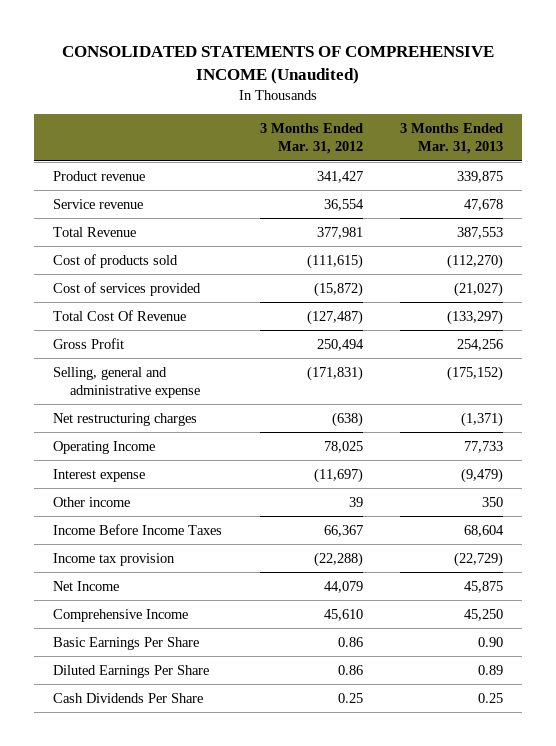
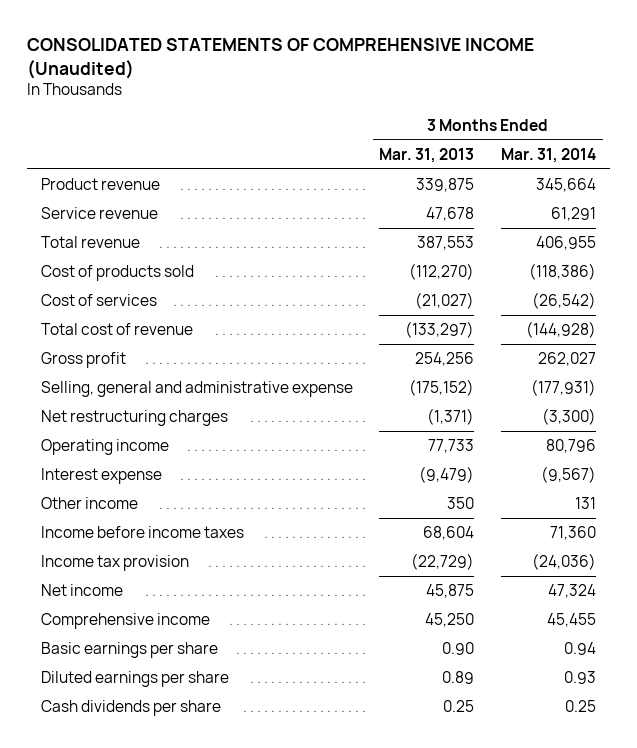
[259,123,363,155] 3 Months Ended Mar. 31, 2012 -> none
none -> [501,147,597,163] Mar. 31, 2014
[52,226,136,237] Total Revenue -> [40,236,140,249] Total revenue
[52,281,201,296] Cost of services provided -> [40,294,157,307] Cost of services
[52,309,186,321] Total Cost Of Revenue -> [40,323,193,336] Total cost of revenue
[52,337,124,349] Gross Profit -> [40,352,126,369] Gross profit
[52,440,155,454] Operating Income -> [40,439,169,456] Operating income
[52,523,222,535] Income Before Income Taxes -> [40,526,244,539] Income before income taxes
[52,580,119,591] Net Income -> [40,584,123,597] Net income
[52,608,188,622] Comprehensive Income -> [40,613,210,630] Comprehensive income
[52,636,199,650] Basic Earnings Per Share -> [40,642,218,659] Basic earnings per share
[52,664,209,678] Diluted Earnings Per Share -> [40,671,229,688] Diluted earnings per share
[52,692,203,703] Cash Dividends Per Share -> [40,700,221,717] Cash dividends per share

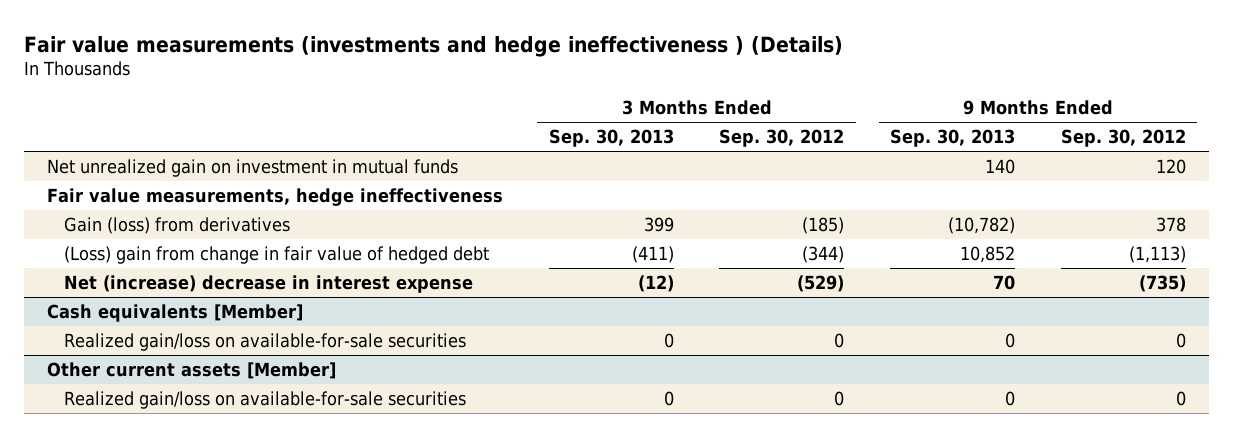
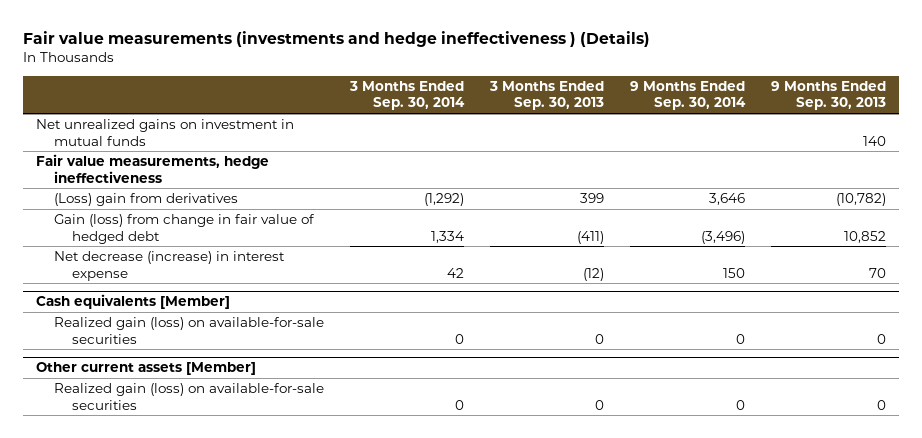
[719,129,845,148] Sep. 30, 2012 -> none
[1060,129,1186,148] Sep. 30, 2012 -> none
none -> [349,80,466,111] 3 Months Ended Sep. 30, 2014
none -> [630,80,747,111] 9 Months Ended Sep. 30, 2014
[46,159,458,178] Net unrealized gain on investment in mutual funds -> [36,119,295,146] Net unrealized gains on investment in mutual funds
[63,217,290,235] Gain (loss) from derivatives -> [54,193,239,207] (Loss) gain from derivatives
[63,246,489,265] (Loss) gain from change in fair value of hedged debt -> [54,214,316,244] Gain (loss) from change in fair value of hedged debt
[63,275,473,294] Net (increase) decrease in interest expense -> [54,251,286,281] Net decrease (increase) in interest expense
[63,333,466,352] Realized gain/loss on available-for-sale securities -> [54,317,325,344] Realized gain (loss) on available-for-sale securities
[63,391,466,410] Realized gain/loss on available-for-sale securities -> [54,383,325,410] Realized gain (loss) on available-for-sale securities

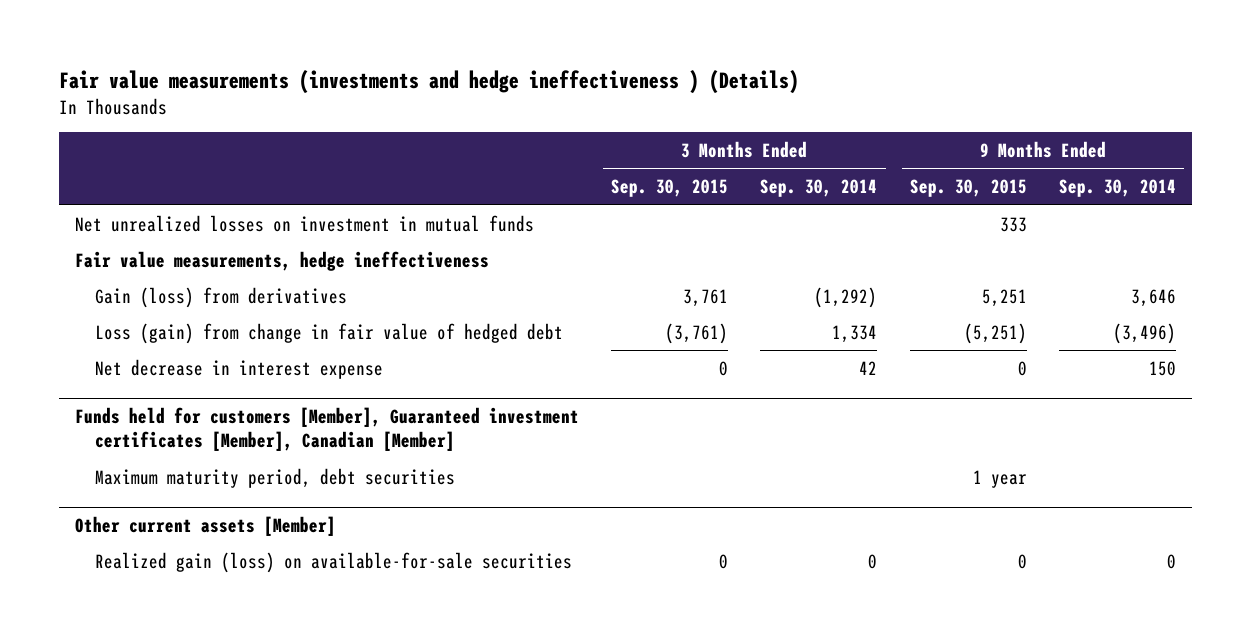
[489,80,605,111] 3 Months Ended Sep. 30, 2013 -> none
[770,80,886,111] 9 Months Ended Sep. 30, 2013 -> none
none -> [611,179,729,198] Sep. 30, 2015
none -> [909,179,1027,198] Sep. 30, 2015
[36,119,295,146] Net unrealized gains on investment in mutual funds -> [74,214,534,232] Net unrealized losses on investment in mutual funds
[36,294,231,310] Cash equivalents [Member] -> none
[54,317,325,344] Realized gain (loss) on available-for-sale securities -> none
[54,193,239,207] (Loss) gain from derivatives -> [95,286,348,308] Gain (loss) from derivatives
[54,214,316,244] Gain (loss) from change in fair value of hedged debt -> [95,322,564,344] Loss (gain) from change in fair value of hedged debt
[54,251,286,281] Net decrease (increase) in interest expense -> [95,358,384,379] Net decrease in interest expense
none -> [74,406,579,452] Funds held for customers [Member], Guaranteed investment certificates [Member], Canadian [Member]
none -> [95,467,456,488] Maximum maturity period, debt securities

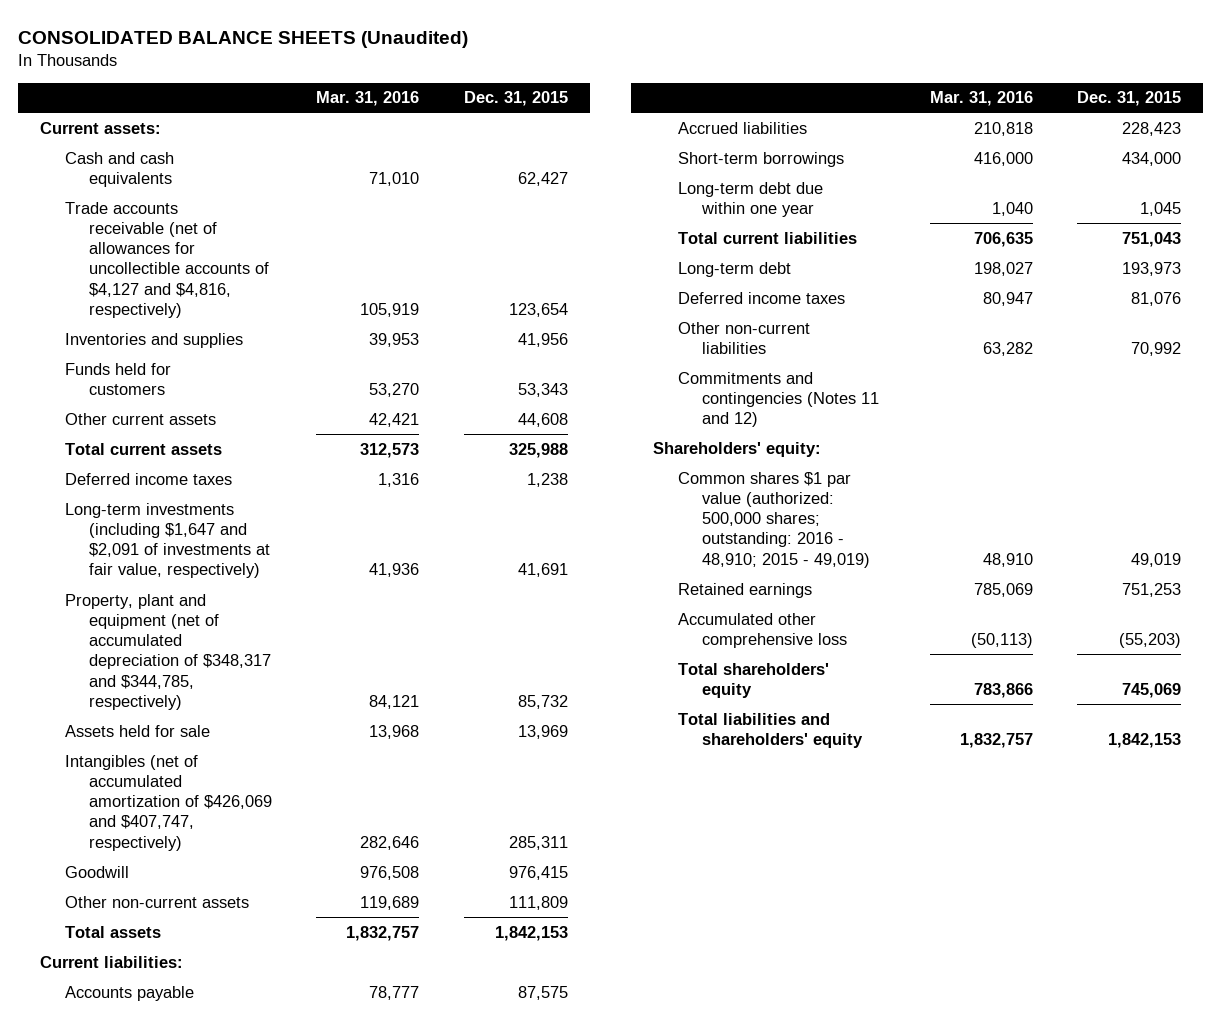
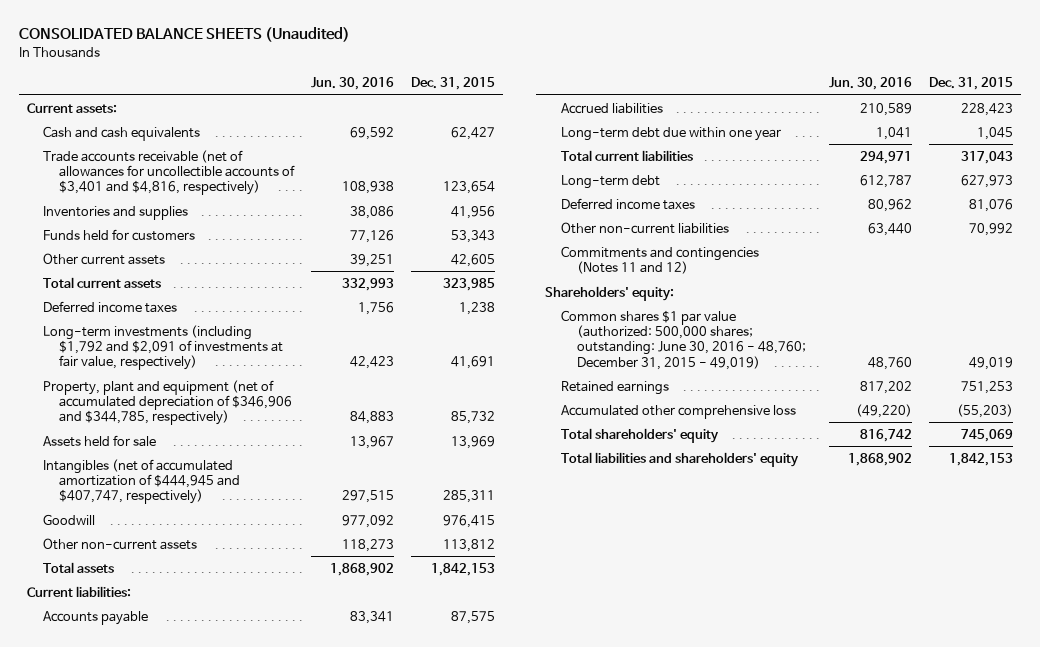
[316,91,420,107] Mar. 31, 2016 -> none
none -> [311,77,395,91] Jun. 30, 2016
[64,201,270,319] Trade accounts receivable (net of allowances for uncollectible accounts of $4,127 and $4,816, respectively) -> [43,149,296,196] Trade accounts receivable (net of allowances for uncollectible accounts of $3,401 and $4,816, respectively)
[517,412,568,427] 44,608 -> [450,253,495,267] 42,605
[508,442,568,458] 325,988 -> [442,277,495,291] 323,985
[64,502,271,579] Long-term investments (including $1,647 and $2,091 of investments at fair value, respectively) -> [43,324,284,371] Long-term investments (including $1,792 and $2,091 of investments at fair value, respectively)
[64,593,272,711] Property, plant and equipment (net of accumulated depreciation of $348,317 and $344,785, respectively) -> [43,379,293,426] Property, plant and equipment (net of accumulated depreciation of $346,906 and $344,785, respectively)
[64,754,273,851] Intangibles (net of accumulated amortization of $426,069 and $407,747, respectively) -> [43,458,241,505] Intangibles (net of accumulated amortization of $444,945 and $407,747, respectively)
[508,895,568,910] 111,809 -> [442,538,495,552] 113,812
[677,151,844,167] Short-term borrowings -> none
[1121,231,1181,247] 751,043 -> [960,150,1013,164] 317,043
[1121,261,1181,276] 193,973 -> [960,174,1013,188] 627,973
[677,471,871,568] Common shares $1 par value (authorized: 500,000 shares; outstanding: 2016 - 48,910; 2015 - 49,019) -> [560,309,806,370] Common shares $1 par value (authorized: 500,000 shares; outstanding: June 30, 2016 - 48,760; December 31, 2015 - 49,019)

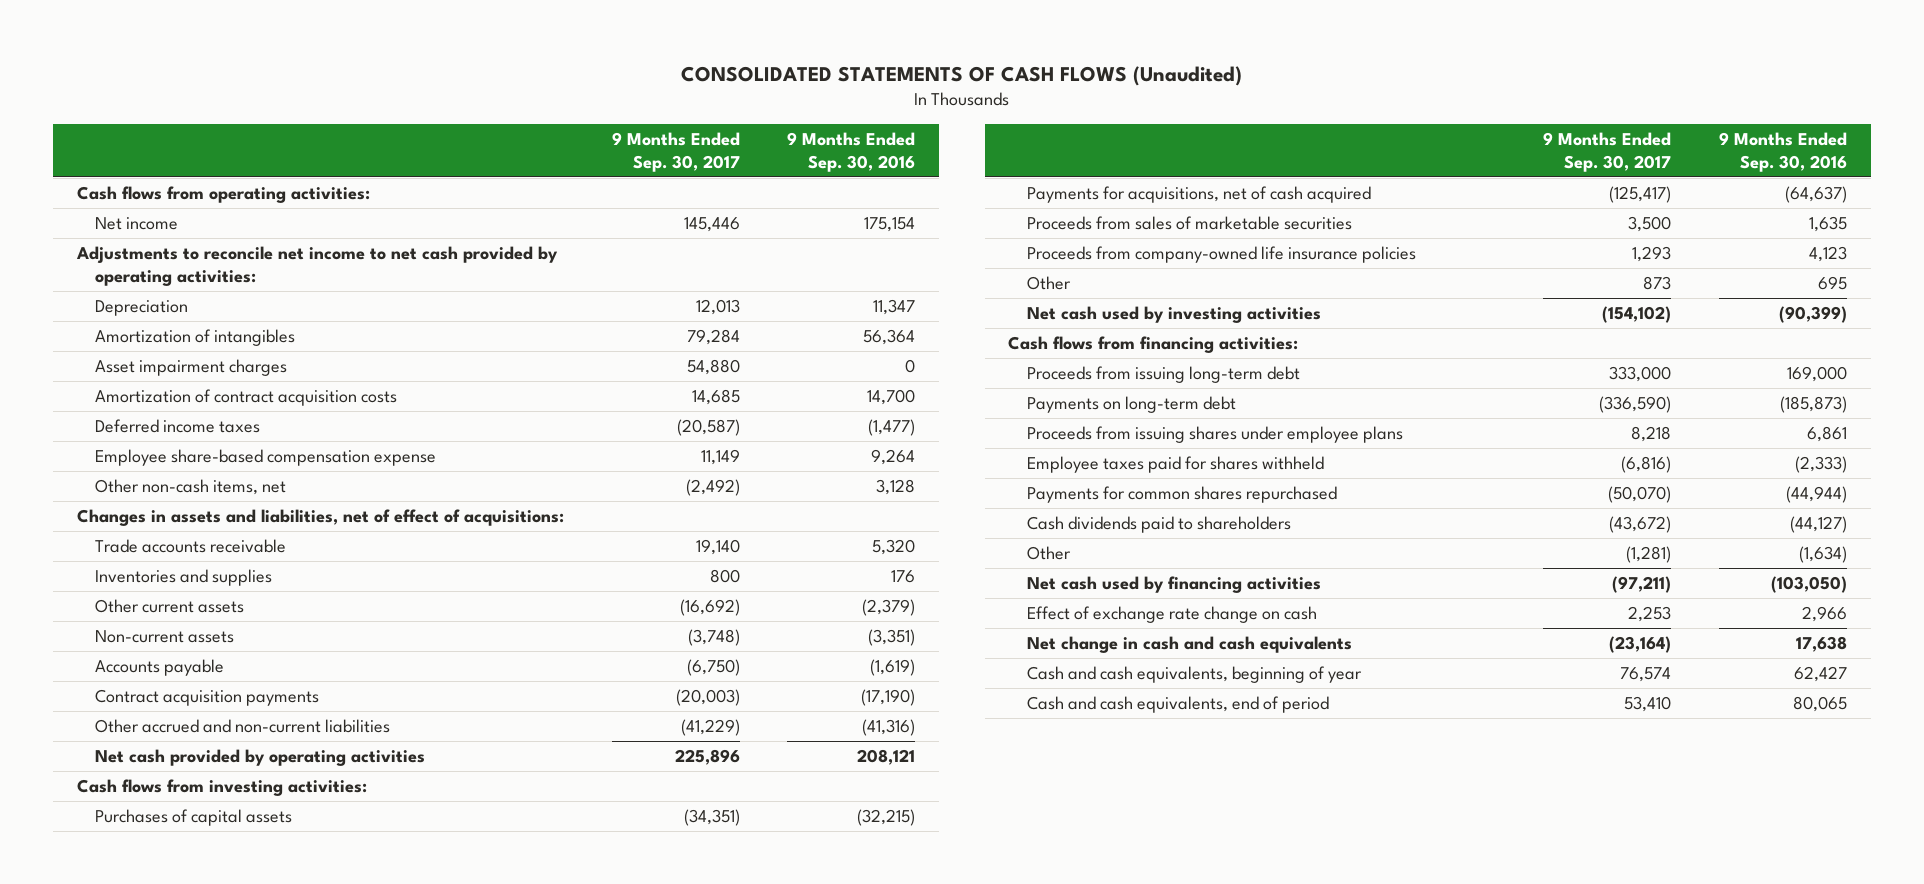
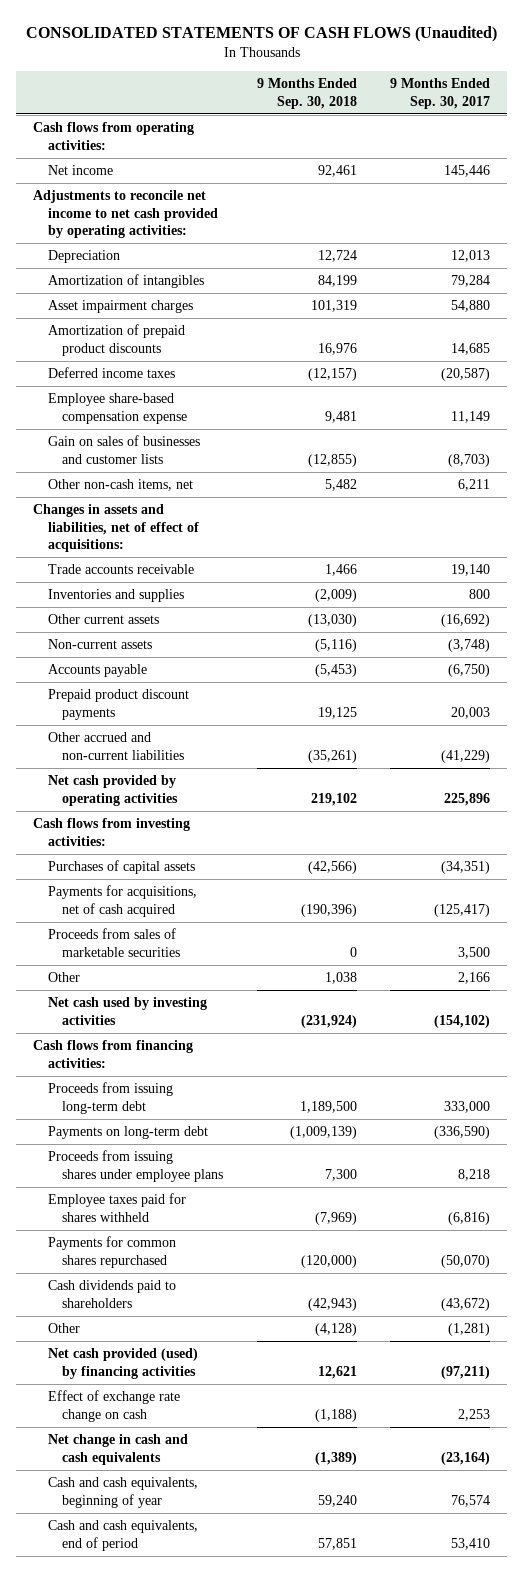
[787,131,916,172] 9 Months Ended Sep. 30, 2016 -> none
none -> [256,78,357,109] 9 Months Ended Sep. 30, 2018
[95,388,398,406] Amortization of contract acquisition costs -> [47,324,185,356] Amortization of prepaid product discounts
none -> [47,435,200,464] Gain on sales of businesses and customer lists
[685,478,740,496] (2,492) -> [458,479,491,492] 6,211
[95,688,320,706] Contract acquisition payments -> none
none -> [47,689,189,720] Prepaid product discount payments
[1027,245,1417,263] Proceeds from company-owned life insurance policies -> none
[1643,275,1672,290] 873 -> [458,972,491,985] 2,166
[1027,575,1322,593] Net cash used by financing activities -> [47,1348,198,1379] Net cash provided (used) by financing activities

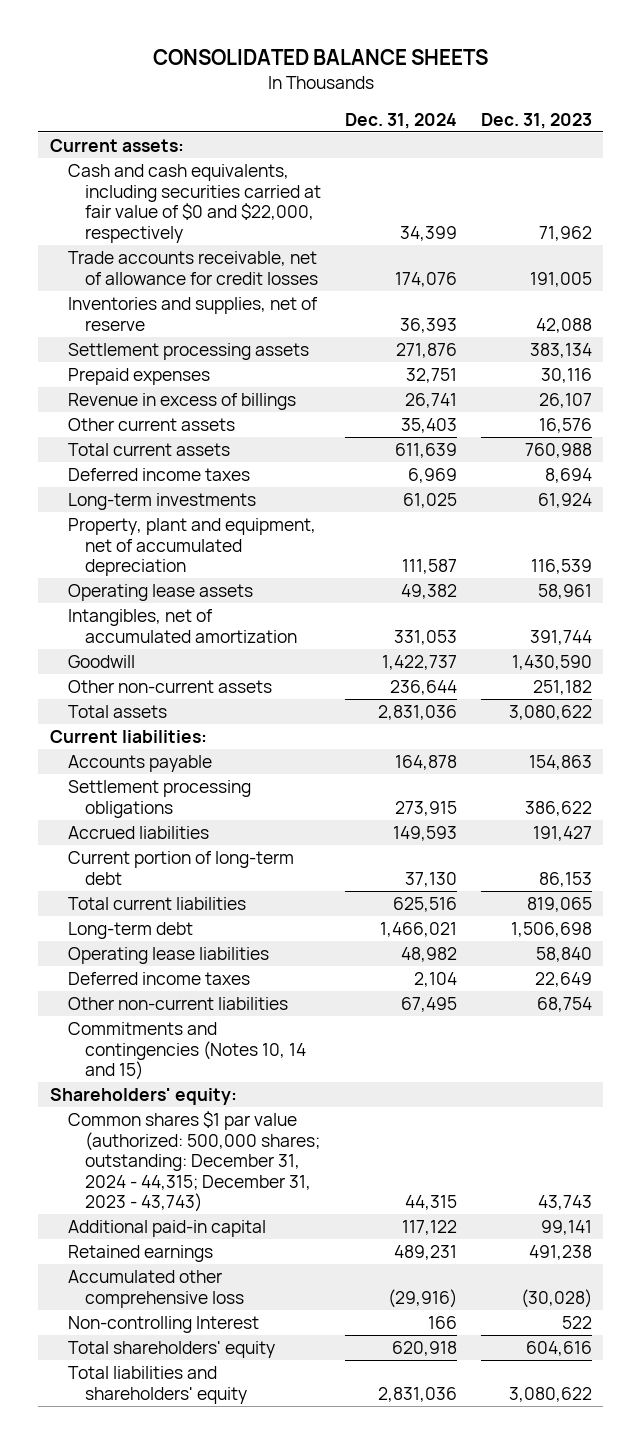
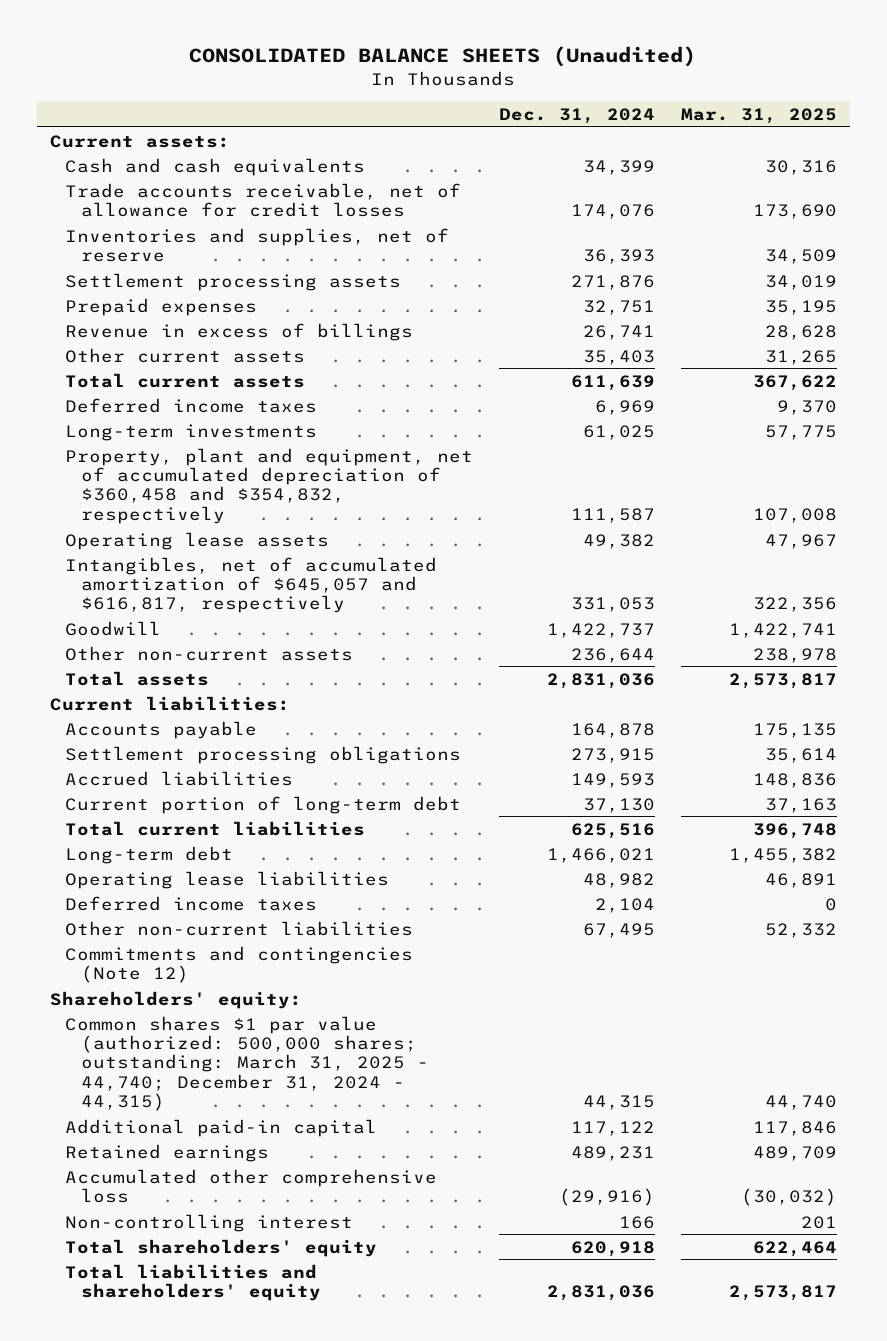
[152,49,488,66] CONSOLIDATED BALANCE SHEETS -> [189,46,697,68] CONSOLIDATED BALANCE SHEETS (Unaudited)
[480,112,592,129] Dec. 31, 2023 -> none
none -> [681,107,838,124] Mar. 31, 2025
[67,163,322,243] Cash and cash equivalents, including securities carried at fair value of $0 and $22,000, respectively -> [65,157,366,176] Cash and cash equivalents
[67,517,316,577] Property, plant and equipment, net of accumulated depreciation -> [65,447,474,524] Property, plant and equipment, net of accumulated depreciation of $360,458 and $354,832, respectively
[67,608,298,643] Intangibles, net of accumulated amortization -> [65,556,438,614] Intangibles, net of accumulated amortization of $645,057 and $616,817, respectively
[67,1021,307,1081] Commitments and contingencies (Notes 10, 14 and 15) -> [65,945,414,983] Commitments and contingencies (Note 12)
[67,1110,321,1213] Common shares $1 par value (authorized: 500,000 shares; outstanding: December 31, 2024 - 44,315; December 31, 2023 - 43,743) -> [65,1015,430,1112] Common shares $1 par value (authorized: 500,000 shares; outstanding: March 31, 2025 - 44,740; December 31, 2024 - 44,315)
[67,1315,259,1333] Non-controlling Interest -> [65,1213,354,1232] Non-controlling interest

